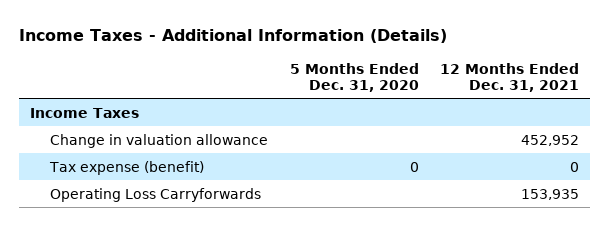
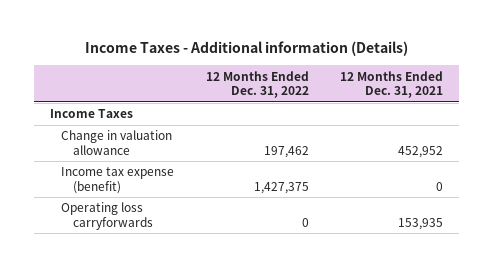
[19,29,448,44] Income Taxes - Additional Information (Details) -> [84,41,408,57] Income Taxes - Additional information (Details)
[289,62,419,93] 5 Months Ended Dec. 31, 2020 -> none
none -> [205,70,309,99] 12 Months Ended Dec. 31, 2022
[49,160,205,175] Tax expense (benefit) -> [61,167,175,194] Income tax expense (benefit)
[50,187,262,202] Operating Loss Carryforwards -> [61,202,153,230] Operating loss carryforwards

